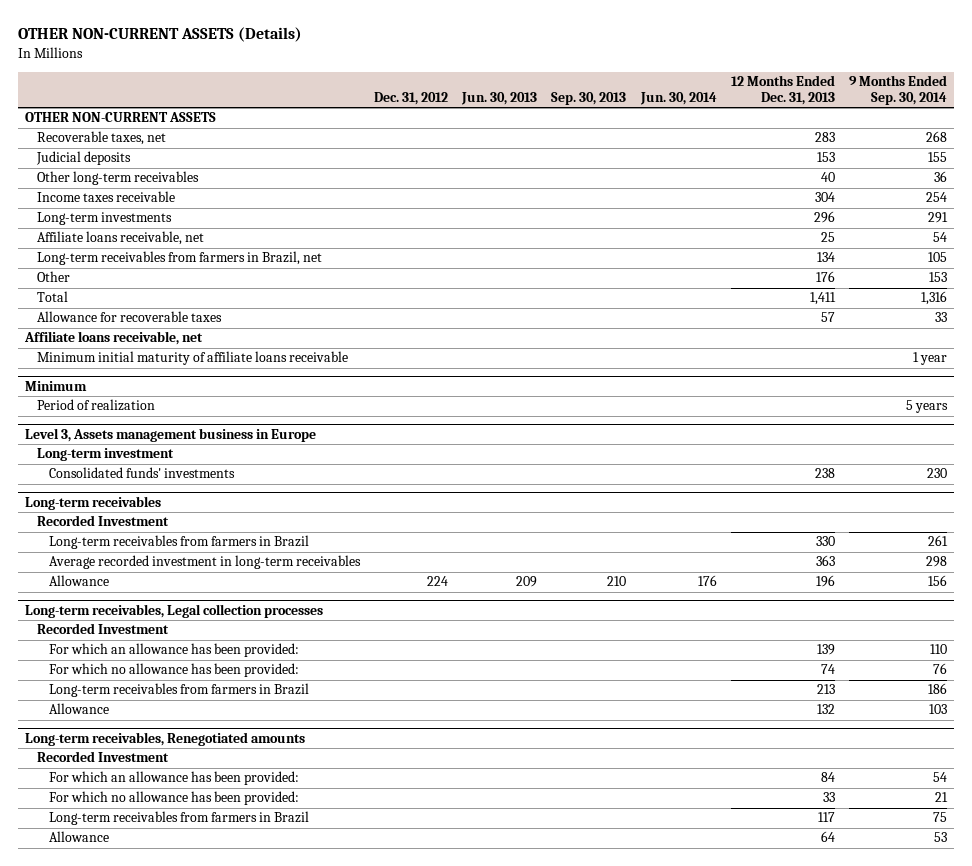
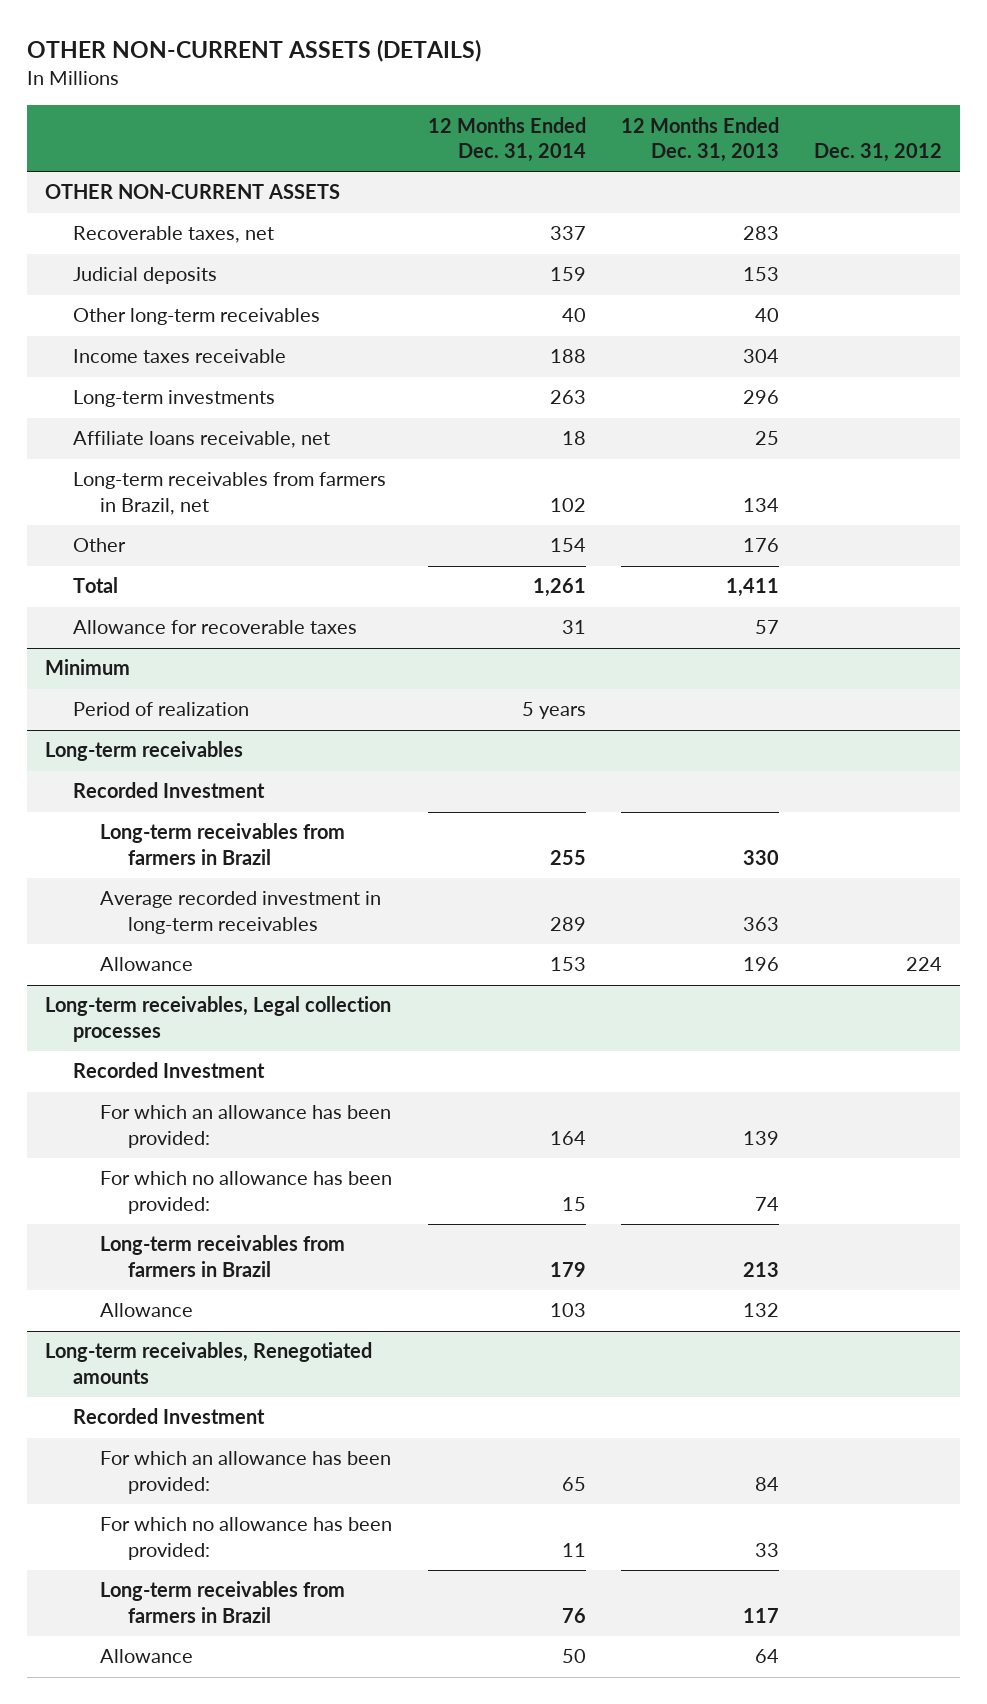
[17,27,302,43] OTHER NON-CURRENT ASSETS (Details) -> [27,39,482,63] OTHER NON-CURRENT ASSETS (DETAILS)
[461,92,538,106] Jun. 30, 2013 -> none
[551,92,627,106] Sep. 30, 2013 -> none
[639,92,717,106] Jun. 30, 2014 -> none
[848,75,947,106] 9 Months Ended Sep. 30, 2014 -> none
none -> [427,116,586,163] 12 Months Ended Dec. 31, 2014
[23,331,203,346] Affiliate loans receivable, net -> none
[37,351,349,366] Minimum initial maturity of affiliate loans receivable -> none
[24,427,316,442] Level 3, Assets management business in Europe -> none
[37,448,175,462] Long-term investment -> none
[49,467,236,479] Consolidated funds' investments -> none

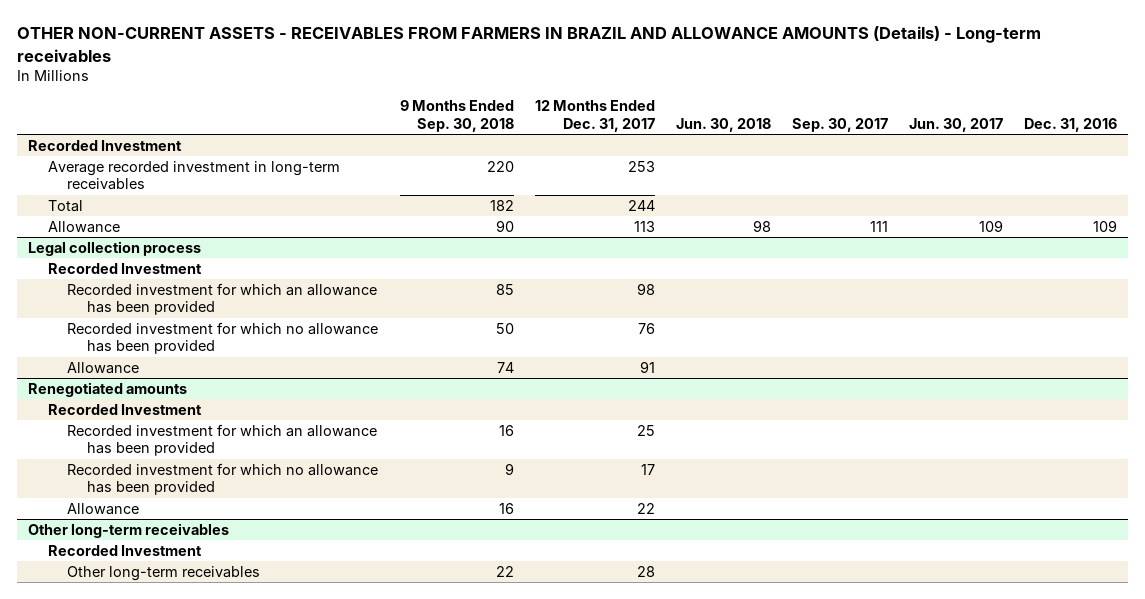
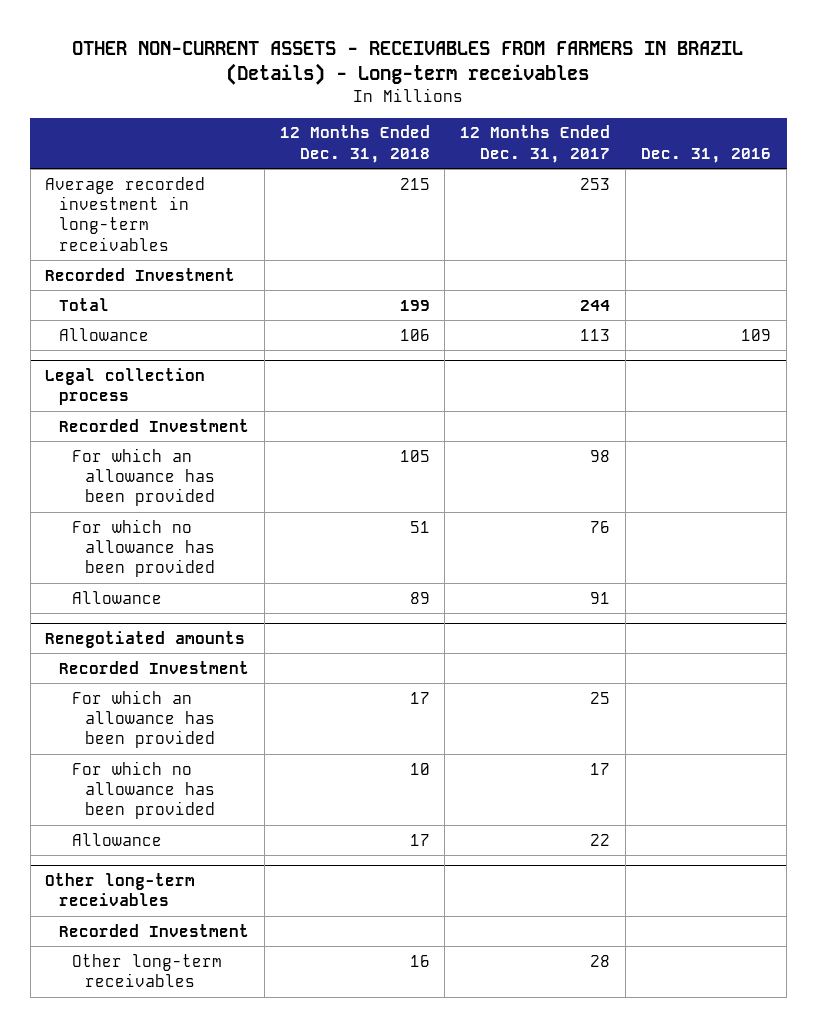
[17,26,1042,62] OTHER NON-CURRENT ASSETS - RECEIVABLES FROM FARMERS IN BRAZIL AND ALLOWANCE AMOUNTS (Details) - Long-term receivables -> [72,41,744,85] OTHER NON-CURRENT ASSETS - RECEIVABLES FROM FARMERS IN BRAZIL (Details) - Long-term receivables
[399,100,514,132] 9 Months Ended Sep. 30, 2018 -> none
[675,117,771,132] Jun. 30, 2018 -> none
[791,117,888,132] Sep. 30, 2017 -> none
[909,117,1004,132] Jun. 30, 2017 -> none
none -> [279,125,430,163] 12 Months Ended Dec. 31, 2018
[27,139,182,151] Recorded Investment -> [45,267,236,281] Recorded Investment
[67,282,378,316] Recorded investment for which an allowance has been provided -> [72,447,216,507] For which an allowance has been provided
[67,321,379,355] Recorded investment for which no allowance has been provided -> [72,518,216,578] For which no allowance has been provided
[67,423,378,457] Recorded investment for which an allowance has been provided -> [72,689,216,749] For which an allowance has been provided
[67,462,379,496] Recorded investment for which no allowance has been provided -> [72,760,216,820] For which no allowance has been provided

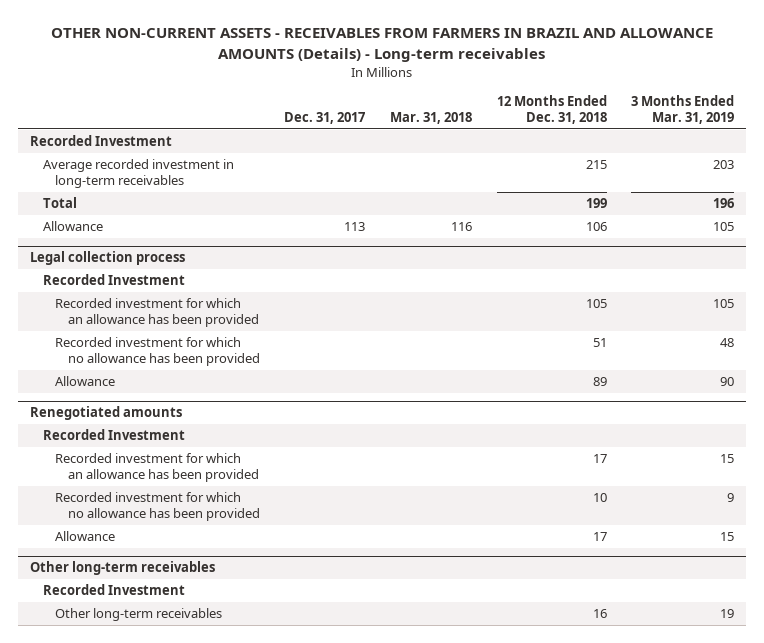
[72,41,744,85] OTHER NON-CURRENT ASSETS - RECEIVABLES FROM FARMERS IN BRAZIL (Details) - Long-term receivables -> [51,28,714,62] OTHER NON-CURRENT ASSETS - RECEIVABLES FROM FARMERS IN BRAZIL AND ALLOWANCE AMOUNTS (Details) - Long-term receivables
[460,125,611,163] 12 Months Ended Dec. 31, 2017 -> none
[641,147,772,163] Dec. 31, 2016 -> none
none -> [284,112,366,125] Dec. 31, 2017
none -> [390,112,473,125] Mar. 31, 2018
none -> [631,94,735,125] 3 Months Ended Mar. 31, 2019
[45,176,206,251] Average recorded investment in long-term receivables -> [42,159,234,189] Average recorded investment in long-term receivables
[72,447,216,507] For which an allowance has been provided -> [55,298,259,328] Recorded investment for which an allowance has been provided
[72,518,216,578] For which no allowance has been provided -> [55,337,260,367] Recorded investment for which no allowance has been provided
[72,689,216,749] For which an allowance has been provided -> [55,453,259,483] Recorded investment for which an allowance has been provided
[72,760,216,820] For which no allowance has been provided -> [55,492,260,522] Recorded investment for which no allowance has been provided

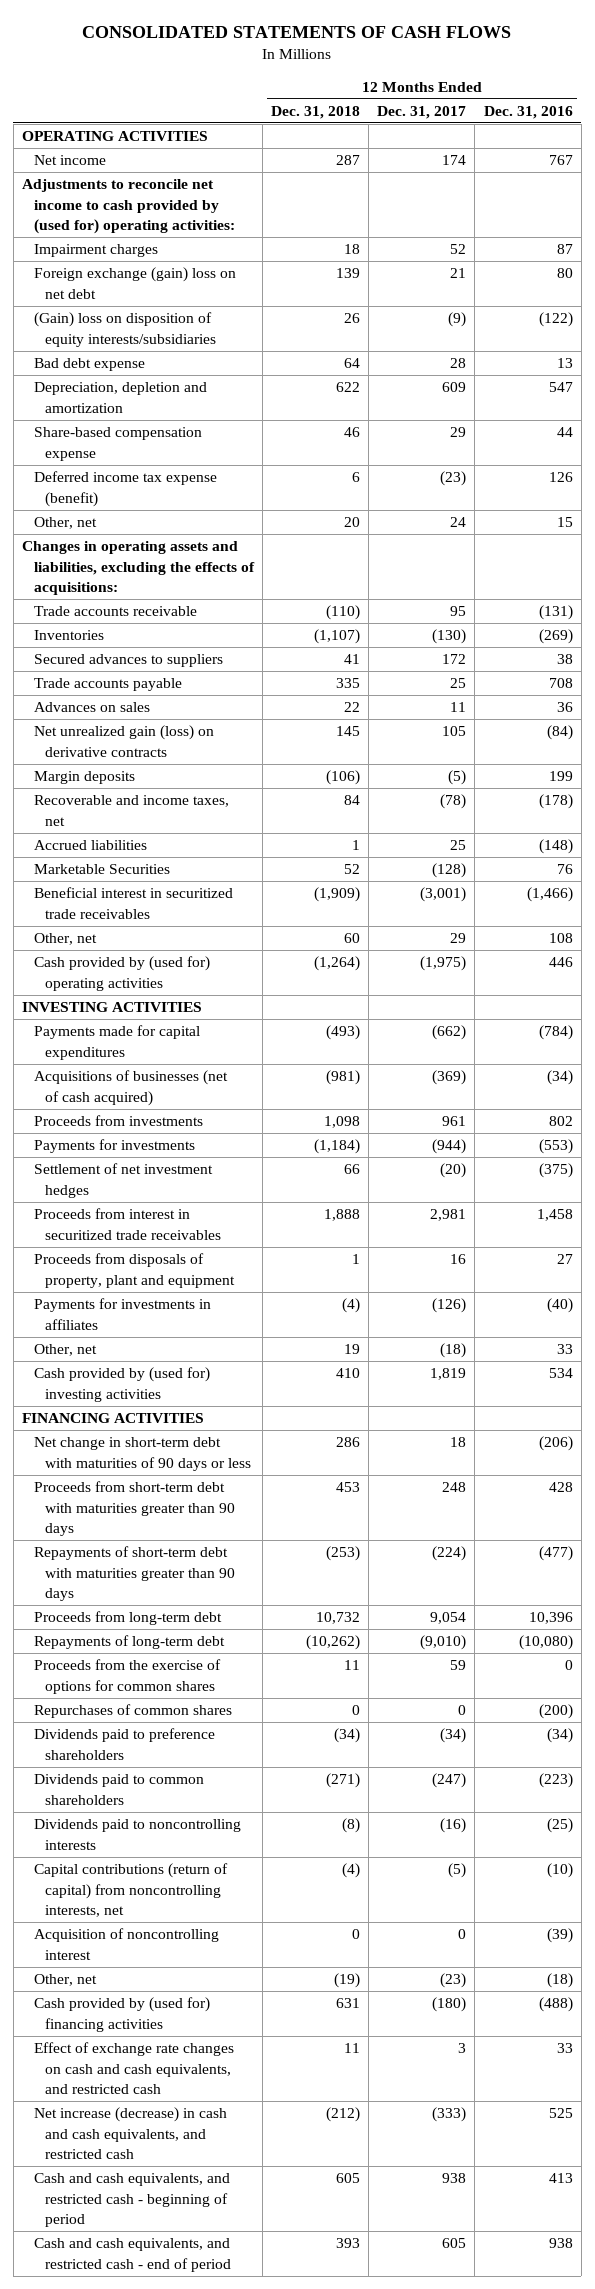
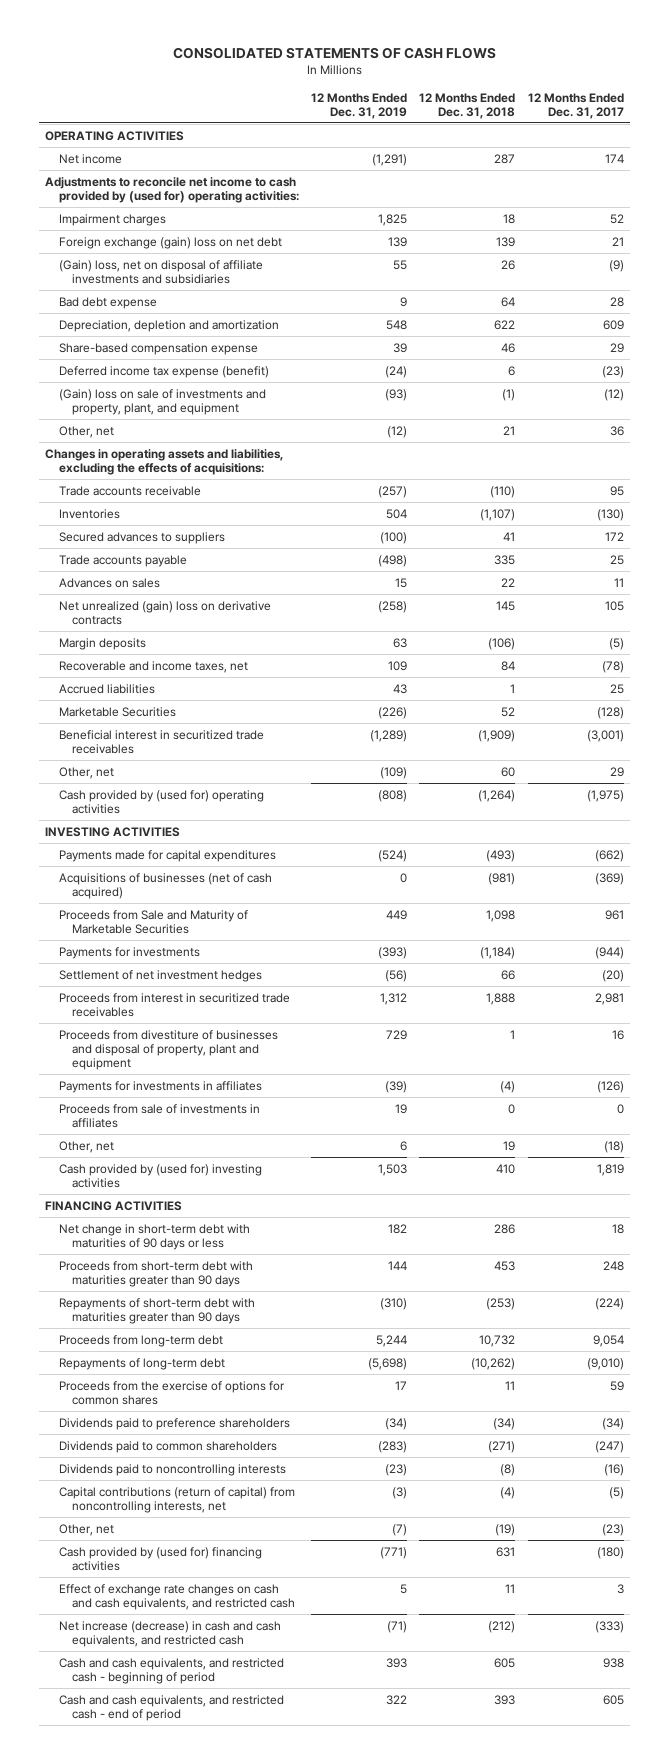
[483,105,573,119] Dec. 31, 2016 -> none
none -> [310,92,407,119] 12 Months Ended Dec. 31, 2019
[33,312,217,347] (Gain) loss on disposition of equity interests/subsidiaries -> [58,259,263,284] (Gain) loss, net on disposal of affiliate investments and subsidiaries
none -> [58,388,266,415] (Gain) loss on sale of investments and property, plant, and equipment
[343,517,360,528] 20 -> [503,425,516,435] 21
[450,517,467,528] 24 -> [609,425,624,436] 36
[33,725,214,757] Net unrealized gain (loss) on derivative contracts -> [58,600,271,625] Net unrealized (gain) loss on derivative contracts
[33,1115,203,1127] Proceeds from investments -> [58,909,248,934] Proceeds from Sale and Maturity of Marketable Securities
[33,1253,236,1288] Proceeds from disposals of property, plant and equipment -> [58,1029,278,1070] Proceeds from divestiture of businesses and disposal of property, plant and equipment
none -> [58,1103,260,1128] Proceeds from sale of investments in affiliates
[33,1704,232,1719] Repurchases of common shares -> none
[33,1928,219,1960] Acquisition of noncontrolling interest -> none

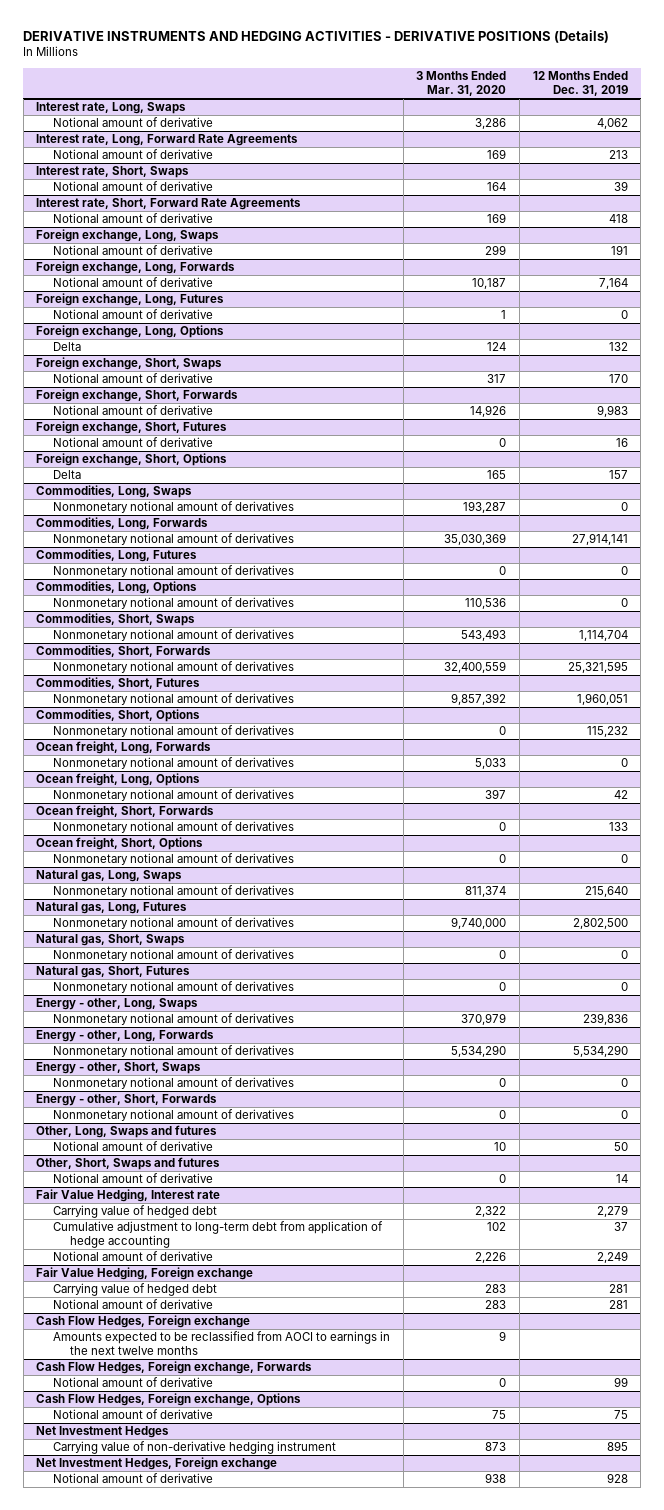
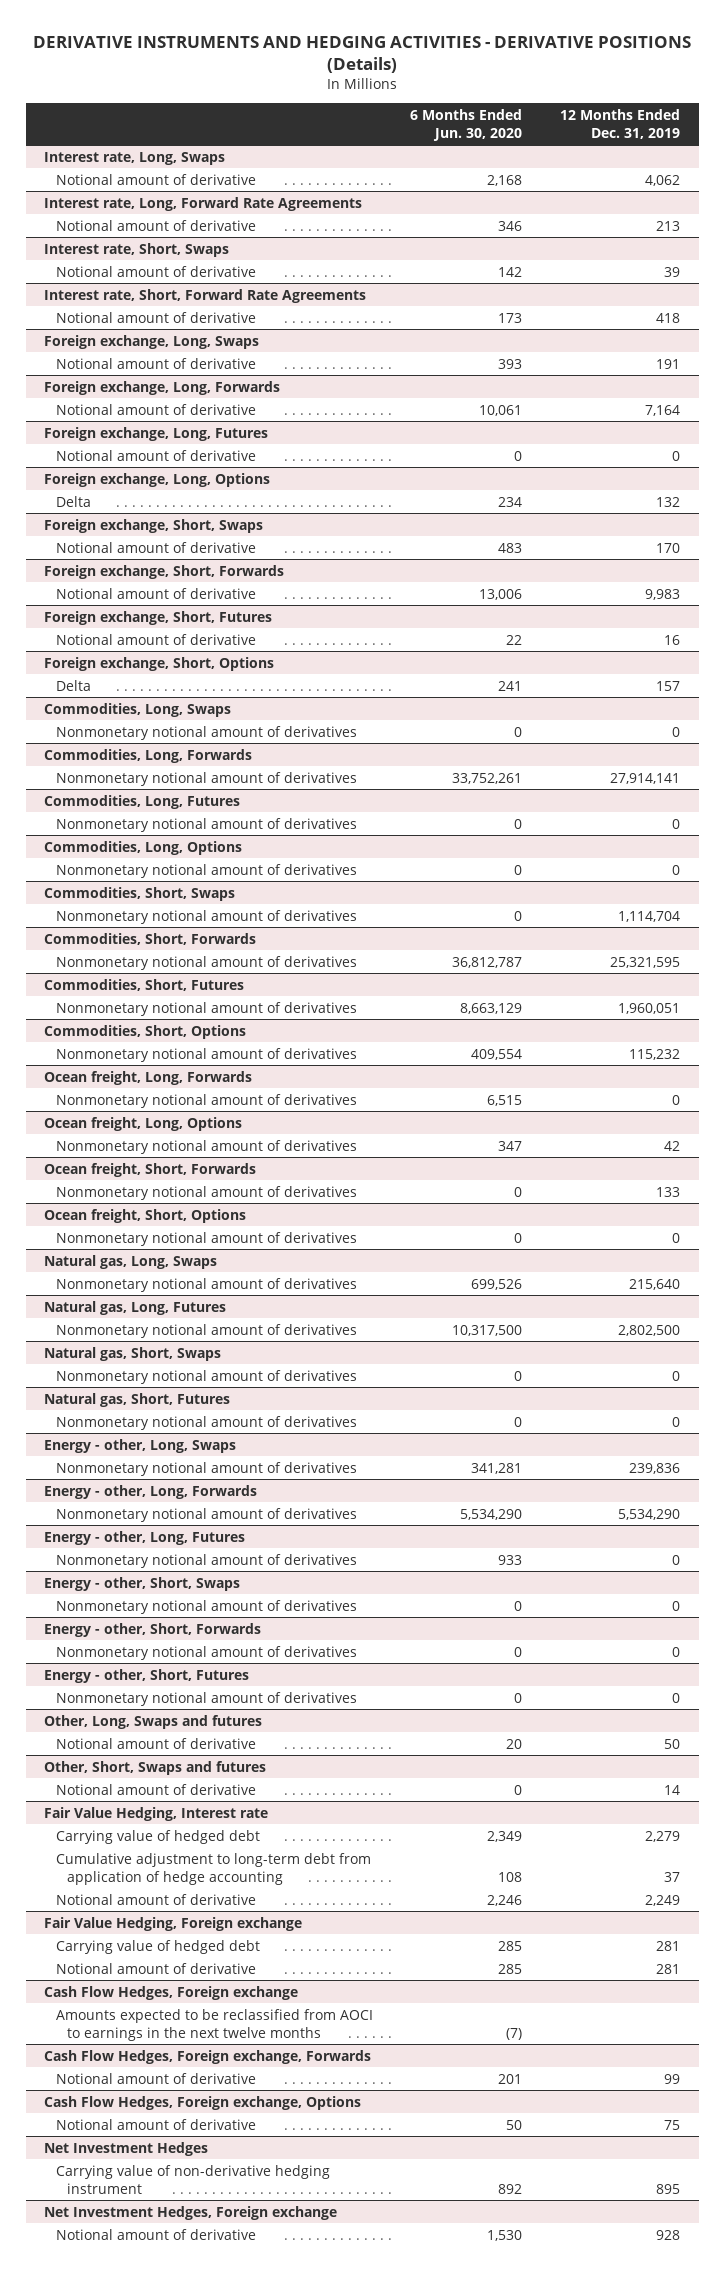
[416,71,507,96] 3 Months Ended Mar. 31, 2020 -> none
none -> [410,108,523,141] 6 Months Ended Jun. 30, 2020
none -> [44,1530,246,1545] Energy - other, Long, Futures
none -> [55,1553,357,1568] Nonmonetary notional amount of derivatives
none -> [44,1668,250,1683] Energy - other, Short, Futures
none -> [55,1691,357,1706] Nonmonetary notional amount of derivatives

